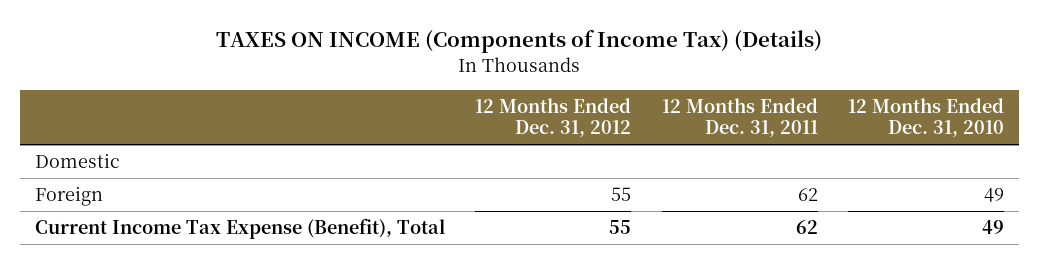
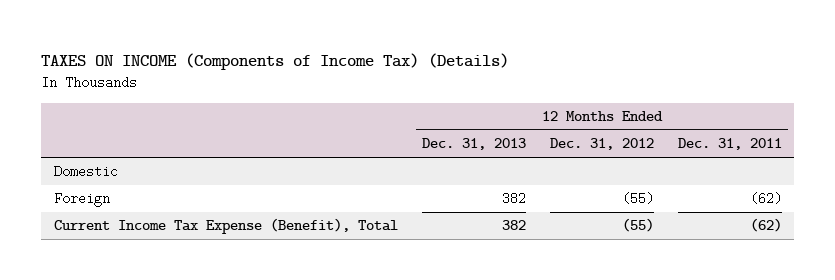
[848,98,1005,137] 12 Months Ended Dec. 31, 2010 -> none
none -> [421,138,526,151] Dec. 31, 2013
[611,187,632,202] 55 -> [621,192,654,206] (55)
[797,188,818,202] 62 -> [749,192,782,206] (62)
[609,220,632,235] 55 -> [621,218,654,233] (55)
[795,220,818,235] 62 -> [749,218,782,233] (62)

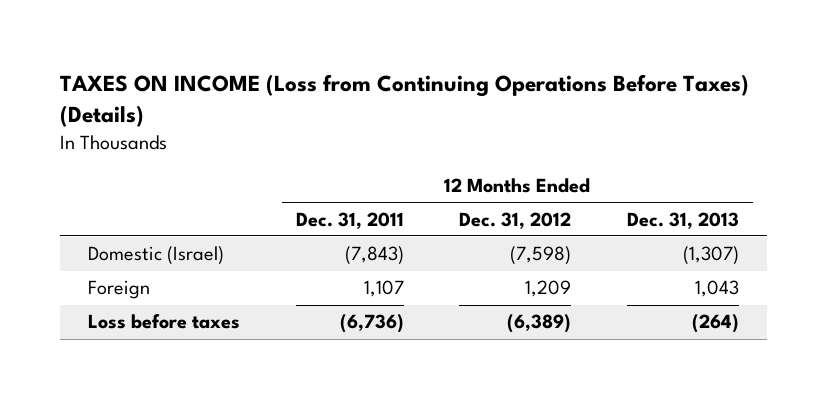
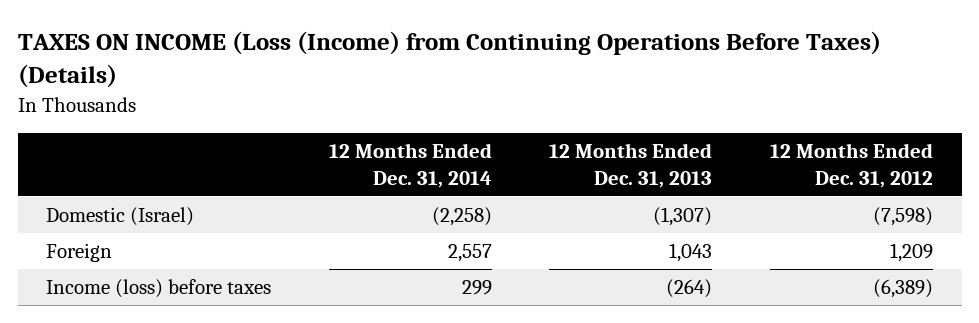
[60,74,750,127] TAXES ON INCOME (Loss from Continuing Operations Before Taxes) (Details) -> [17,31,881,89] TAXES ON INCOME (Loss (Income) from Continuing Operations Before Taxes) (Details)
[295,211,404,229] Dec. 31, 2011 -> none
none -> [328,143,492,189] 12 Months Ended Dec. 31, 2014
[88,314,241,330] Loss before taxes -> [46,279,272,299] Income (loss) before taxes

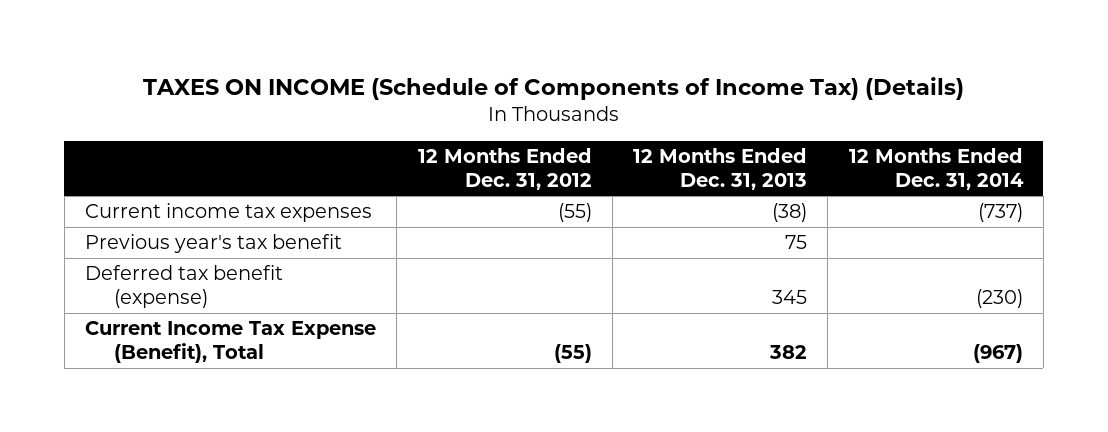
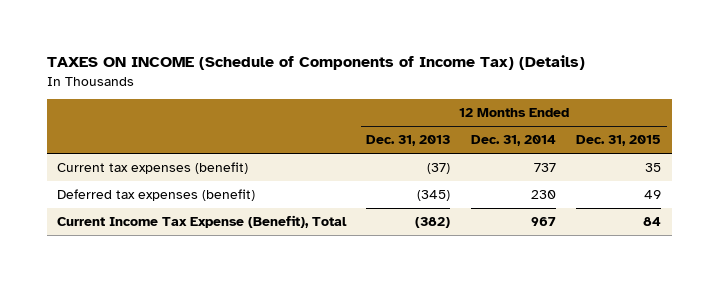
[417,148,592,190] 12 Months Ended Dec. 31, 2012 -> none
none -> [576,135,662,147] Dec. 31, 2015
[85,234,343,254] Previous year's tax benefit -> none
[85,203,373,223] Current income tax expenses -> [56,162,248,175] Current tax expenses (benefit)
[772,203,808,223] (38) -> [427,163,451,175] (37)
[977,203,1023,223] (737) -> [533,163,556,173] 737
[85,265,284,309] Deferred tax benefit (expense) -> [56,189,255,202] Deferred tax expenses (benefit)
[772,290,808,305] 345 -> [417,190,451,202] (345)
[975,289,1023,309] (230) -> [530,190,556,200] 230
[769,345,808,360] 382 -> [415,217,451,229] (382)
[972,344,1023,364] (967) -> [530,217,556,227] 967

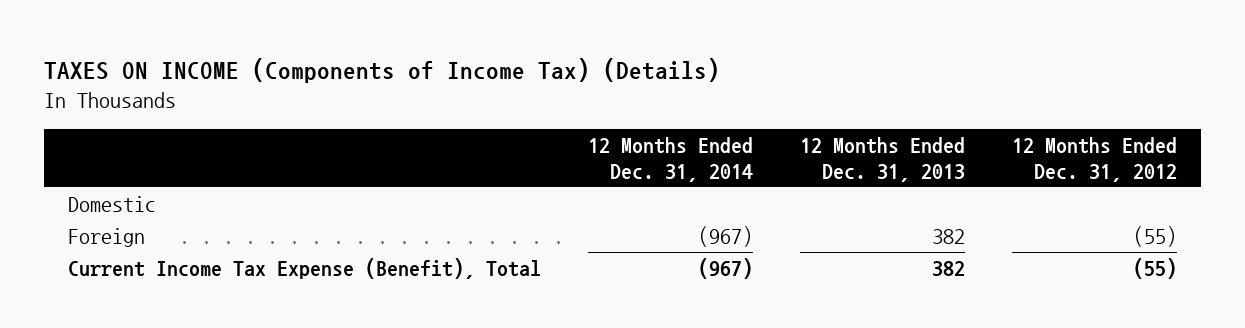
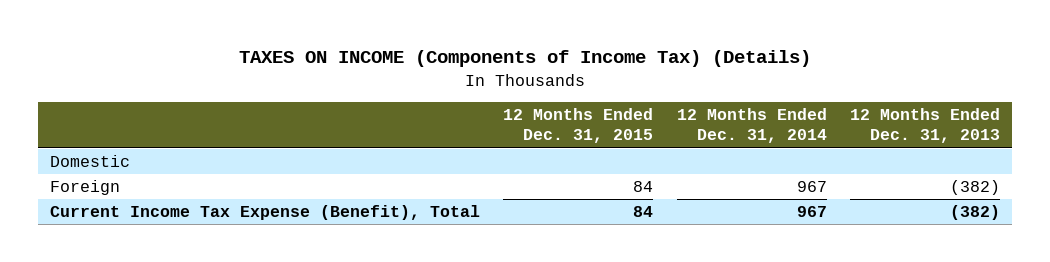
[1012,137,1178,182] 12 Months Ended Dec. 31, 2012 -> none
none -> [503,107,654,144] 12 Months Ended Dec. 31, 2015
[697,226,753,248] (967) -> [796,181,827,193] 967
[932,229,966,245] 382 -> [949,180,1000,196] (382)
[697,258,753,280] (967) -> [796,206,827,218] 967
[932,261,966,277] 382 -> [949,205,1000,221] (382)

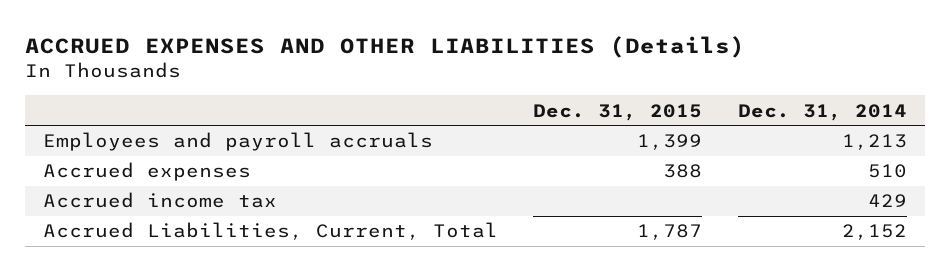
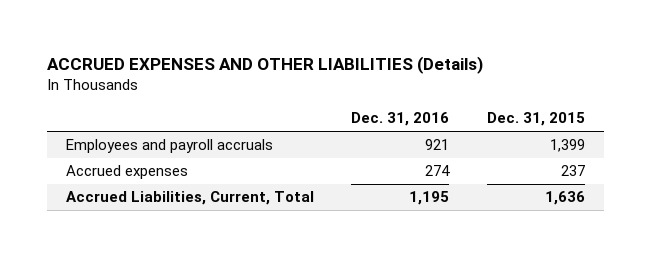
[738,103,908,121] Dec. 31, 2014 -> none
none -> [351,112,450,127] Dec. 31, 2016
[42,192,277,209] Accrued income tax -> none
[663,164,703,179] 388 -> [560,165,585,177] 237
[637,224,703,241] 1,787 -> [544,191,585,206] 1,636

